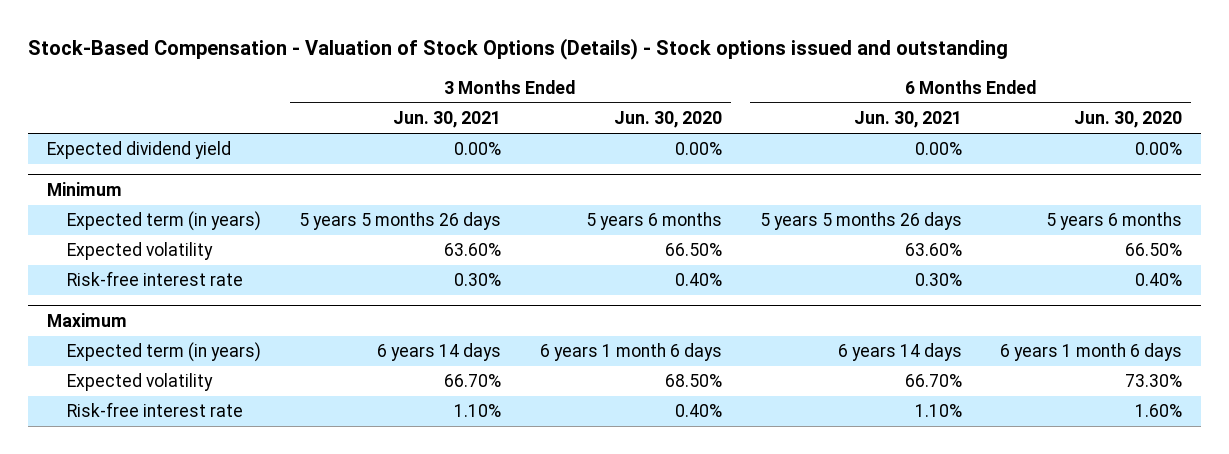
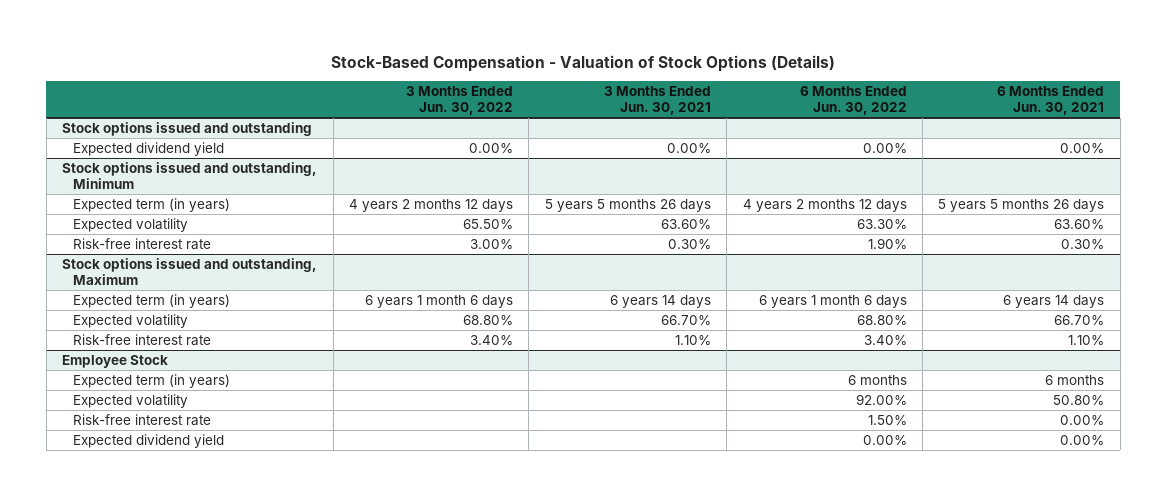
[28,38,1009,61] Stock-Based Compensation - Valuation of Stock Options (Details) - Stock options issued and outstanding -> [331,54,836,72] Stock-Based Compensation - Valuation of Stock Options (Details)
[613,111,722,129] Jun. 30, 2020 -> none
[1073,111,1182,129] Jun. 30, 2020 -> none
none -> [406,85,514,116] 3 Months Ended Jun. 30, 2022
none -> [799,85,907,116] 6 Months Ended Jun. 30, 2022
none -> [62,121,313,136] Stock options issued and outstanding
[47,181,123,196] Minimum -> none
none -> [62,161,318,190] Stock options issued and outstanding, Minimum
[47,312,128,327] Maximum -> none
none -> [62,257,318,286] Stock options issued and outstanding, Maximum
none -> [62,354,169,368] Employee Stock
none -> [72,373,230,388] Expected term (in years)
none -> [72,393,188,408] Expected volatility
none -> [72,413,211,426] Risk-free interest rate
none -> [72,433,224,448] Expected dividend yield

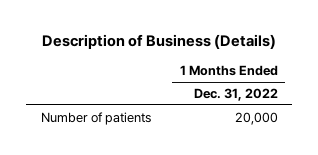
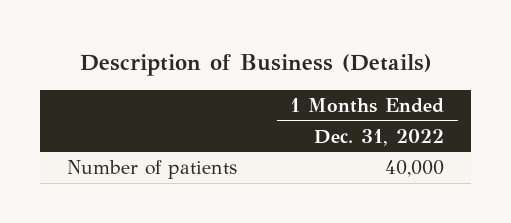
[234,111,278,125] 20,000 -> [385,160,445,178] 40,000

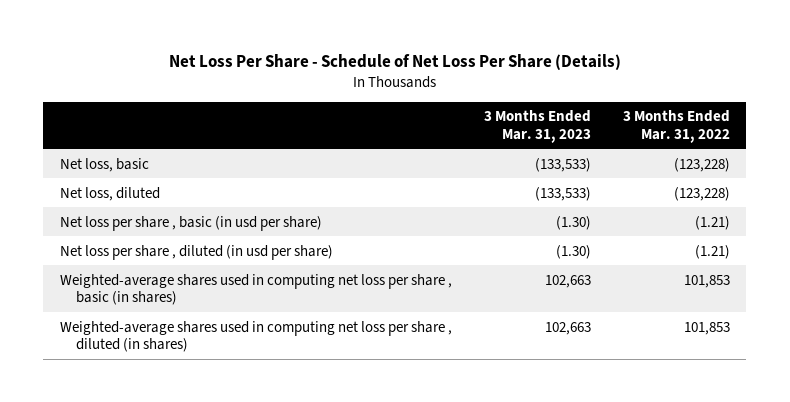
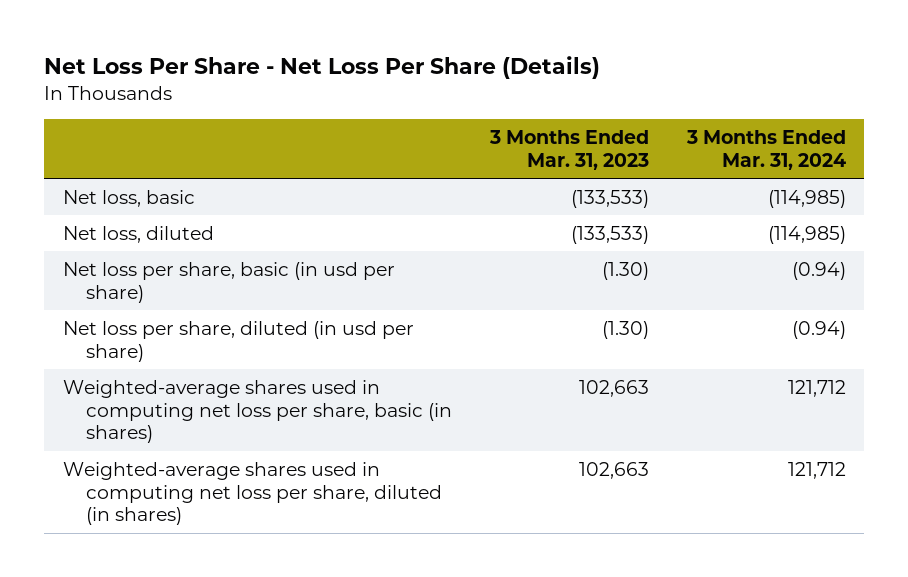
[168,53,621,70] Net Loss Per Share - Schedule of Net Loss Per Share (Details) -> [44,55,601,79] Net Loss Per Share - Net Loss Per Share (Details)
[623,110,731,143] 3 Months Ended Mar. 31, 2022 -> none
none -> [685,130,846,170] 3 Months Ended Mar. 31, 2024
[59,215,322,231] Net loss per share , basic (in usd per share) -> [62,261,395,303] Net loss per share, basic (in usd per share)
[59,244,333,260] Net loss per share , diluted (in usd per share) -> [62,320,414,362] Net loss per share, diluted (in usd per share)
[59,273,452,305] Weighted-average shares used in computing net loss per share , basic (in shares) -> [62,379,453,444] Weighted-average shares used in computing net loss per share, basic (in shares)
[59,320,452,352] Weighted-average shares used in computing net loss per share , diluted (in shares) -> [62,461,443,526] Weighted-average shares used in computing net loss per share, diluted (in shares)

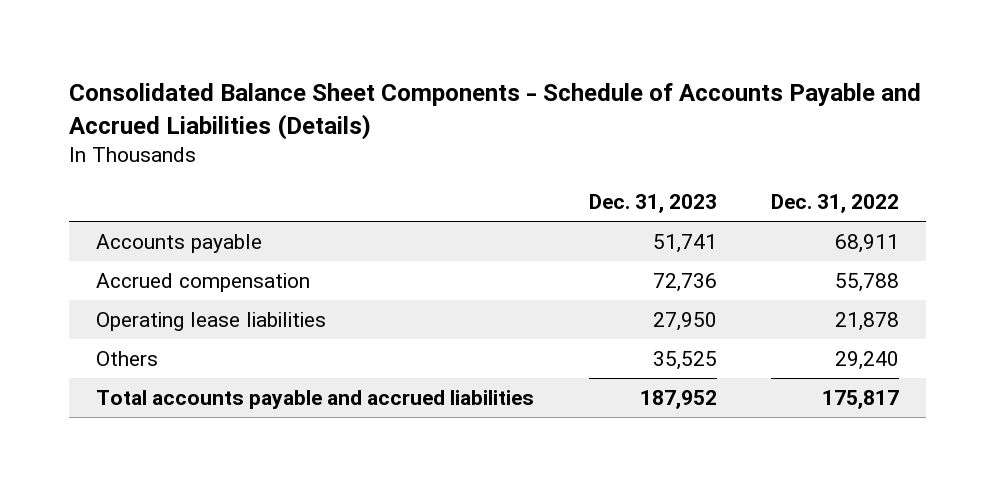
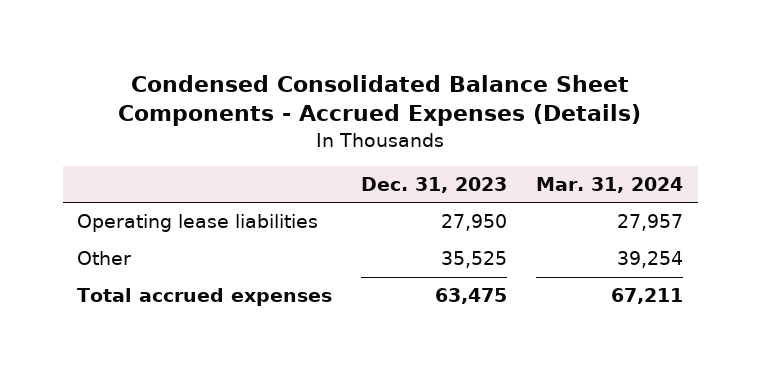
[68,83,921,140] Consolidated Balance Sheet Components - Schedule of Accounts Payable and Accrued Liabilities (Details) -> [118,74,642,127] Condensed Consolidated Balance Sheet Components - Accrued Expenses (Details)
[771,194,900,214] Dec. 31, 2022 -> none
none -> [536,177,684,194] Mar. 31, 2024
[96,233,263,253] Accounts payable -> none
[96,272,311,292] Accrued compensation -> none
[96,350,159,366] Others -> [77,251,132,266] Other
[96,389,535,409] Total accounts payable and accrued liabilities -> [77,288,333,307] Total accrued expenses
[639,389,717,409] 187,952 -> [435,288,508,305] 63,475

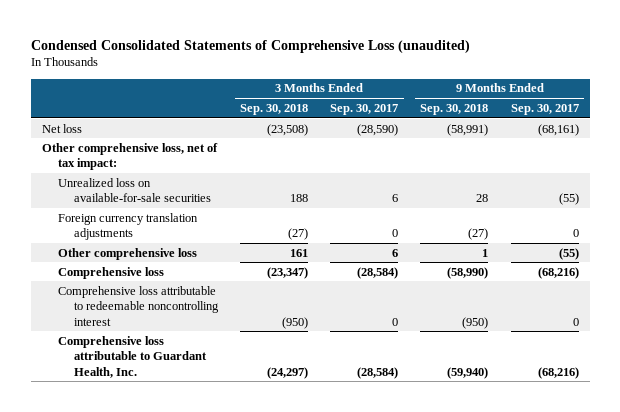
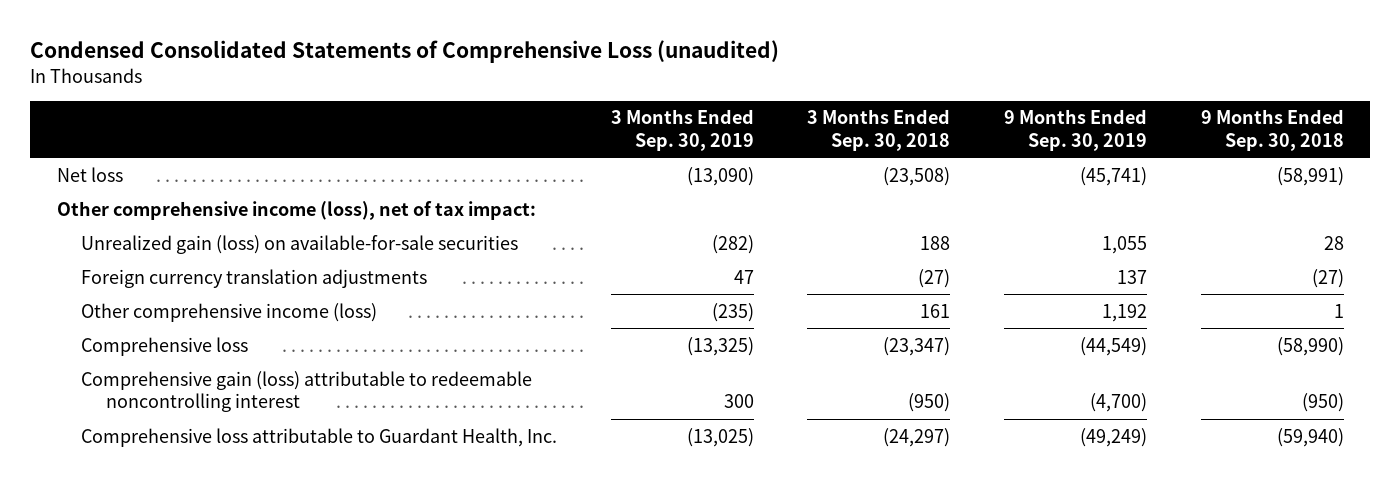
[330,103,399,115] Sep. 30, 2017 -> none
[510,103,579,115] Sep. 30, 2017 -> none
none -> [610,109,754,151] 3 Months Ended Sep. 30, 2019
none -> [1004,109,1148,151] 9 Months Ended Sep. 30, 2019
[41,142,218,171] Other comprehensive loss, net of tax impact: -> [56,200,536,220] Other comprehensive income (loss), net of tax impact:
[57,177,211,203] Unrealized loss on available-for-sale securities -> [81,234,519,254] Unrealized gain (loss) on available-for-sale securities
[57,247,197,260] Other comprehensive loss -> [81,302,378,322] Other comprehensive income (loss)
[57,285,219,326] Comprehensive loss attributable to redeemable noncontrolling interest -> [81,370,533,413] Comprehensive gain (loss) attributable to redeemable noncontrolling interest

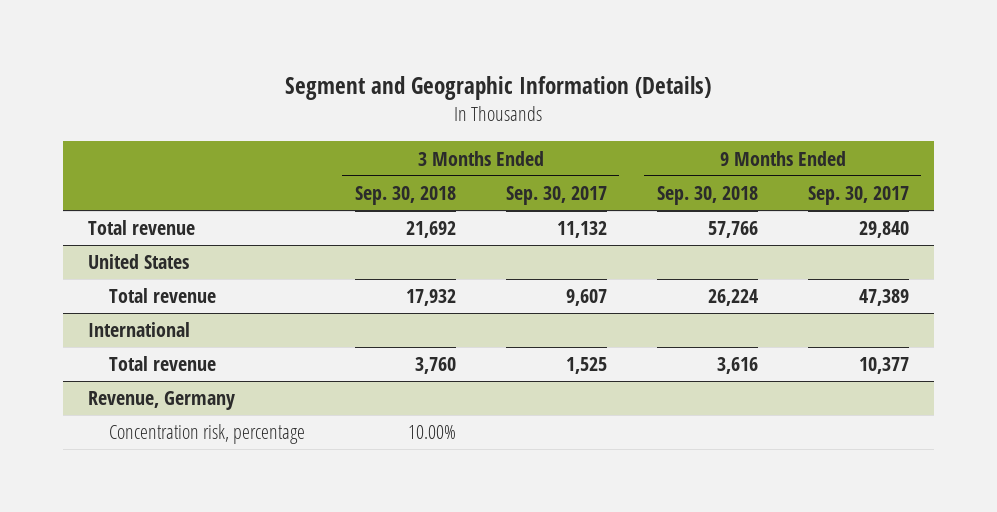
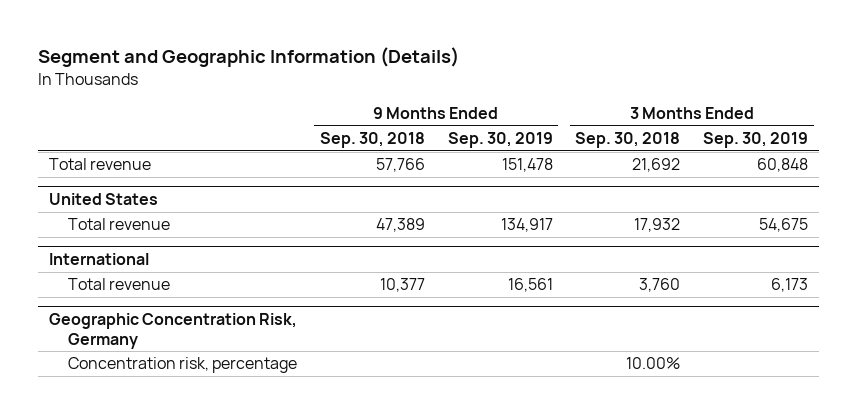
[505,185,607,205] Sep. 30, 2017 -> none
[807,185,909,205] Sep. 30, 2017 -> none
none -> [447,132,553,149] Sep. 30, 2019
none -> [703,132,809,149] Sep. 30, 2019
[707,289,758,307] 26,224 -> [375,218,425,233] 47,389
[88,391,236,411] Revenue, Germany -> none
[716,357,758,375] 3,616 -> [379,278,425,293] 10,377
none -> [48,313,297,349] Geographic Concentration Risk, Germany

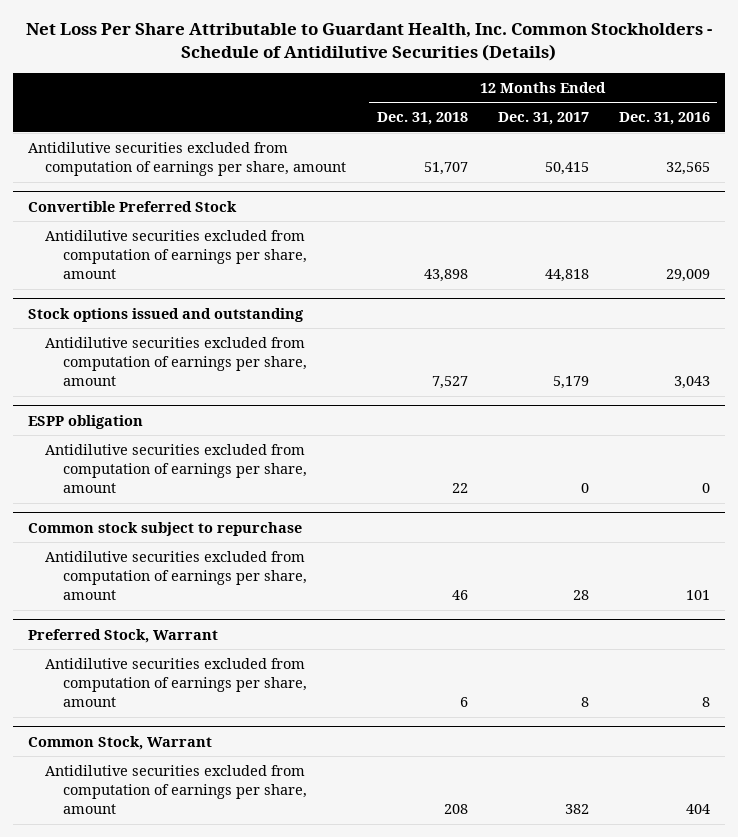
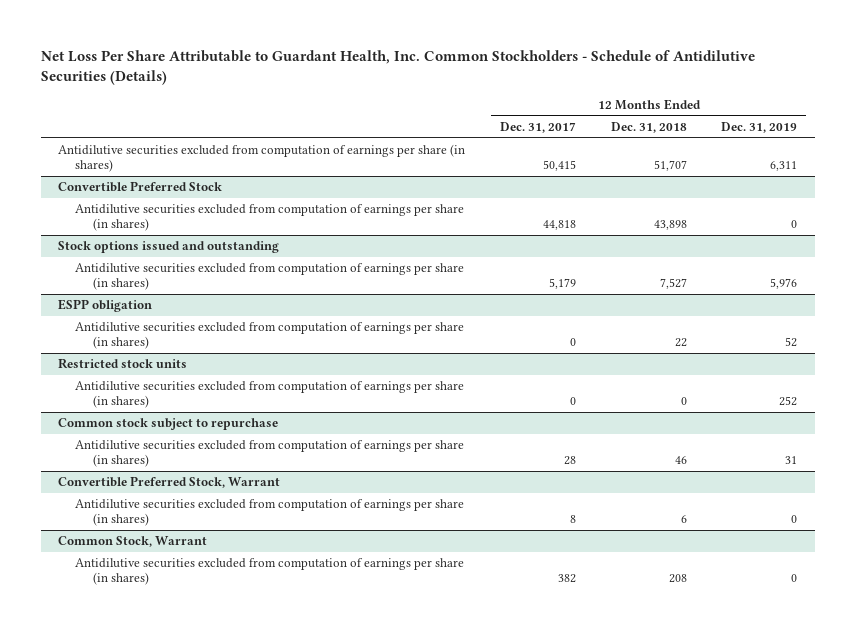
[618,112,710,126] Dec. 31, 2016 -> none
none -> [721,121,798,133] Dec. 31, 2019
[27,142,347,177] Antidilutive securities excluded from computation of earnings per share, amount -> [58,144,466,173] Antidilutive securities excluded from computation of earnings per share (in shares)
[45,230,308,280] Antidilutive securities excluded from computation of earnings per share, amount -> [75,204,465,232] Antidilutive securities excluded from computation of earnings per share (in shares)
[45,337,308,387] Antidilutive securities excluded from computation of earnings per share, amount -> [75,263,465,291] Antidilutive securities excluded from computation of earnings per share (in shares)
[45,444,308,494] Antidilutive securities excluded from computation of earnings per share, amount -> [75,322,465,350] Antidilutive securities excluded from computation of earnings per share (in shares)
none -> [58,358,188,370] Restricted stock units
none -> [75,381,465,409] Antidilutive securities excluded from computation of earnings per share (in shares)
[45,551,308,601] Antidilutive securities excluded from computation of earnings per share, amount -> [75,440,465,468] Antidilutive securities excluded from computation of earnings per share (in shares)
[27,628,218,643] Preferred Stock, Warrant -> [58,476,281,489] Convertible Preferred Stock, Warrant
[45,658,308,708] Antidilutive securities excluded from computation of earnings per share, amount -> [75,499,465,527] Antidilutive securities excluded from computation of earnings per share (in shares)
[45,765,308,815] Antidilutive securities excluded from computation of earnings per share, amount -> [75,558,465,586] Antidilutive securities excluded from computation of earnings per share (in shares)

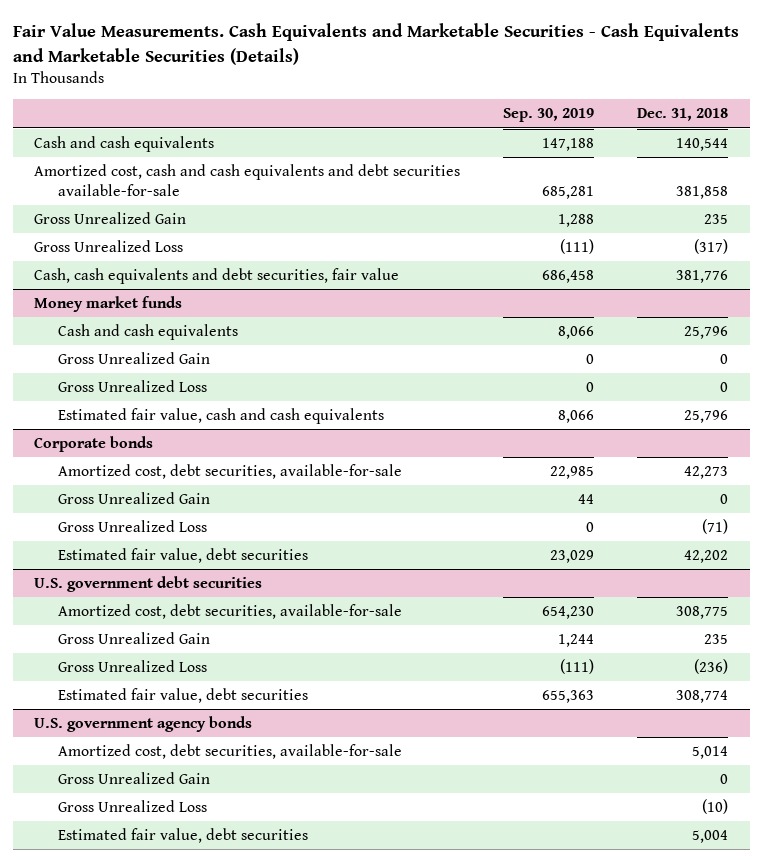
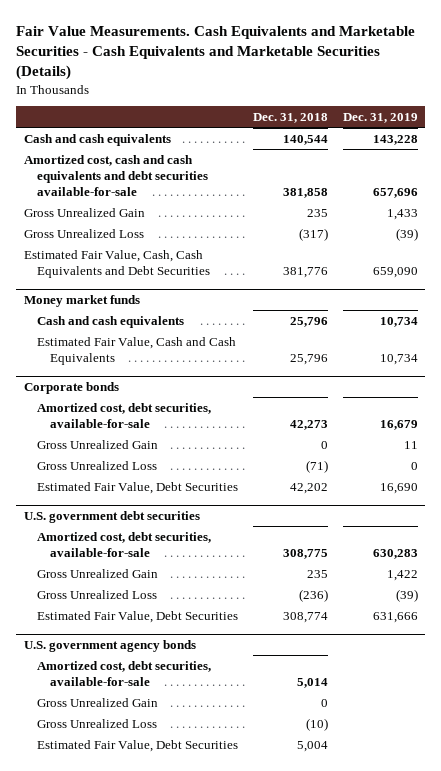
[503,108,595,123] Sep. 30, 2019 -> none
none -> [342,113,418,124] Dec. 31, 2019
[34,268,400,285] Cash, cash equivalents and debt securities, fair value -> [23,249,210,278] Estimated Fair Value, Cash, Cash Equivalents and Debt Securities
[57,352,210,365] Gross Unrealized Gain -> none
[57,380,207,393] Gross Unrealized Loss -> none
[57,408,384,425] Estimated fair value, cash and cash equivalents -> [36,336,236,365] Estimated Fair Value, Cash and Cash Equivalents
[57,548,308,564] Estimated fair value, debt securities -> [36,481,238,494] Estimated Fair Value, Debt Securities
[57,688,308,704] Estimated fair value, debt securities -> [36,610,238,623] Estimated Fair Value, Debt Securities
[57,828,308,844] Estimated fair value, debt securities -> [36,739,238,752] Estimated Fair Value, Debt Securities

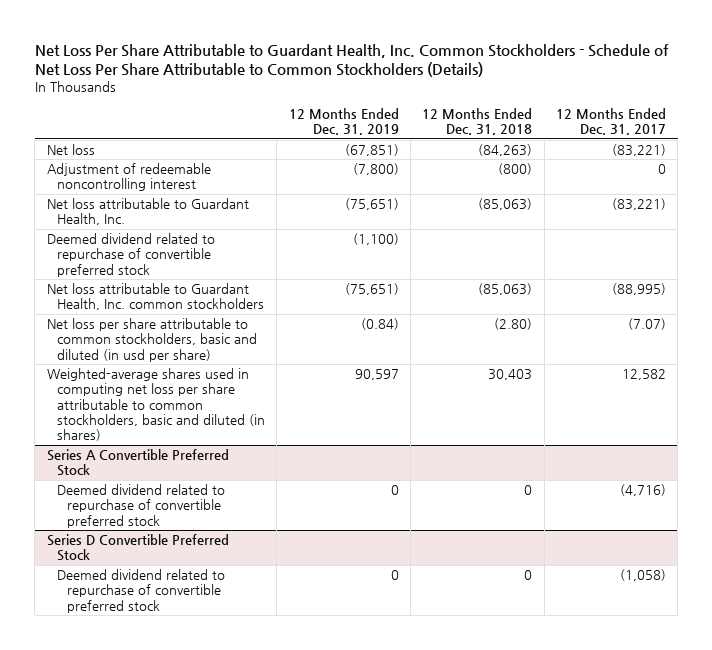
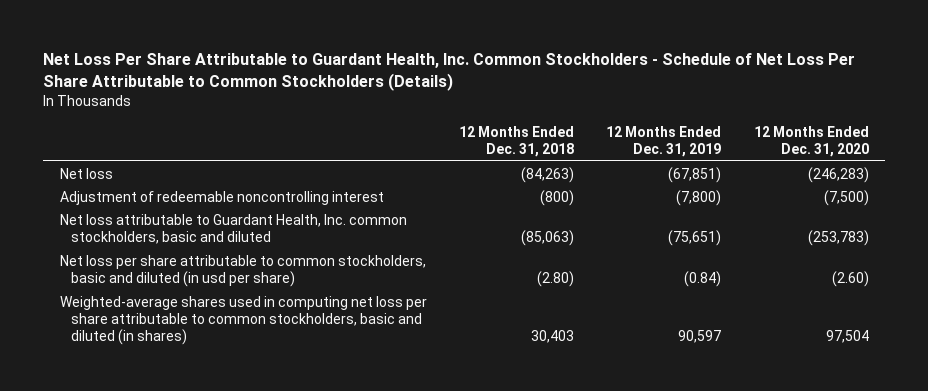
[555,108,666,136] 12 Months Ended Dec. 31, 2017 -> none
none -> [753,125,869,157] 12 Months Ended Dec. 31, 2020
[46,198,249,226] Net loss attributable to Guardant Health, Inc. -> none
[46,233,215,277] Deemed dividend related to repurchase of convertible preferred stock -> none
[46,283,264,311] Net loss attributable to Guardant Health, Inc. common stockholders -> [59,213,407,244] Net loss attributable to Guardant Health, Inc. common stockholders, basic and diluted
[46,449,229,477] Series A Convertible Preferred Stock -> none
[56,484,225,528] Deemed dividend related to repurchase of convertible preferred stock -> none
[46,534,229,562] Series D Convertible Preferred Stock -> none
[56,569,225,613] Deemed dividend related to repurchase of convertible preferred stock -> none

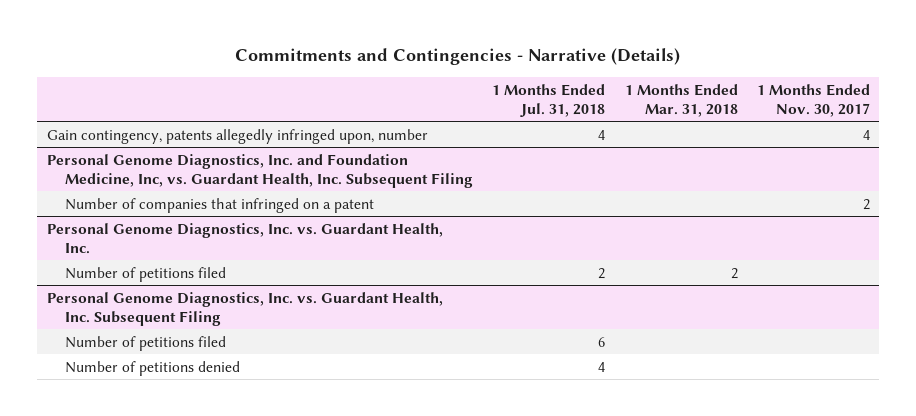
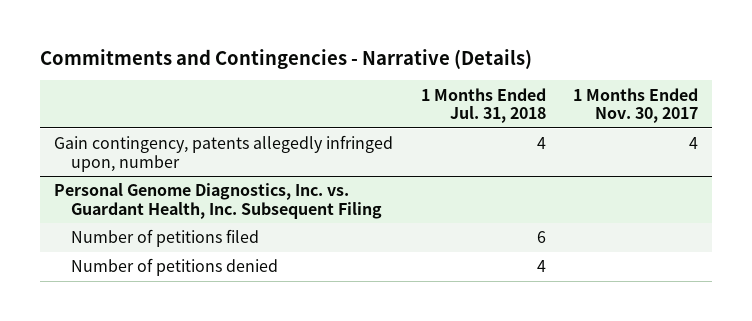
[624,83,738,117] 1 Months Ended Mar. 31, 2018 -> none
[46,153,474,188] Personal Genome Diagnostics, Inc. and Foundation Medicine, Inc, vs. Guardant Health, Inc. Subsequent Filing -> none
[65,197,375,213] Number of companies that infringed on a patent -> none
[46,222,443,254] Personal Genome Diagnostics, Inc. vs. Guardant Health, Inc. -> none
[65,266,227,282] Number of petitions filed -> none

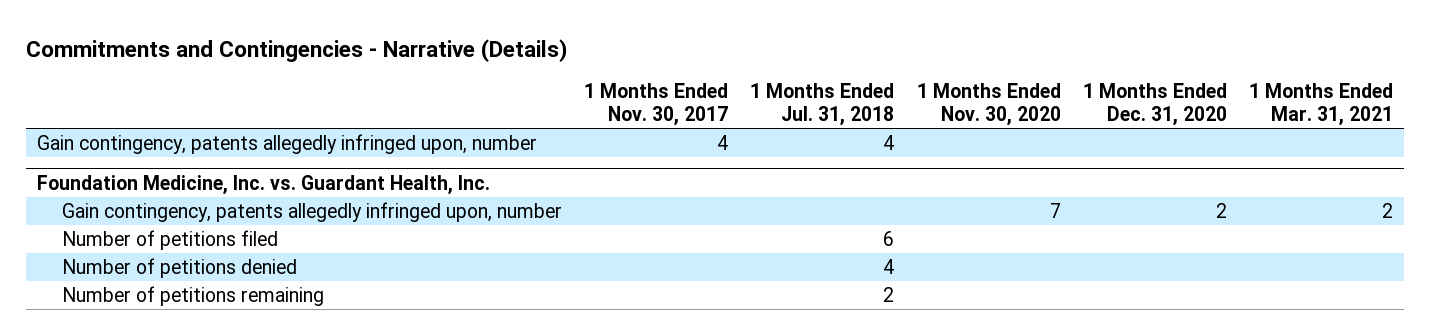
none -> [916,82,1061,127] 1 Months Ended Nov. 30, 2020
none -> [1082,82,1227,127] 1 Months Ended Dec. 31, 2020
none -> [1248,82,1393,127] 1 Months Ended Mar. 31, 2021
[53,183,382,219] Personal Genome Diagnostics, Inc. vs. Guardant Health, Inc. Subsequent Filing -> none
none -> [37,174,491,195] Foundation Medicine, Inc. vs. Guardant Health, Inc.
none -> [62,202,563,223] Gain contingency, patents allegedly infringed upon, number
none -> [62,286,325,307] Number of petitions remaining

